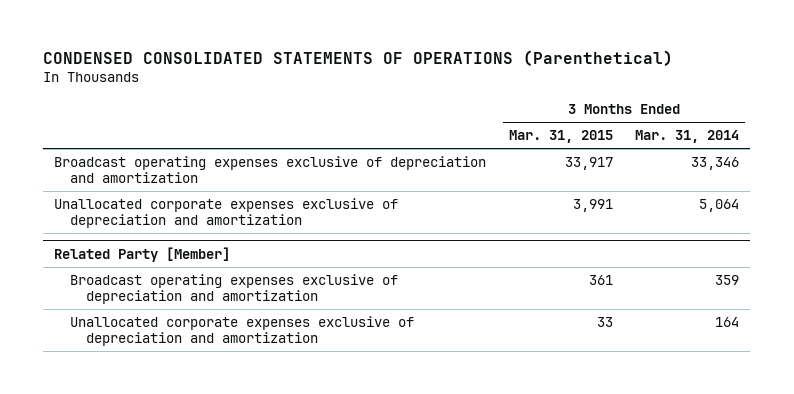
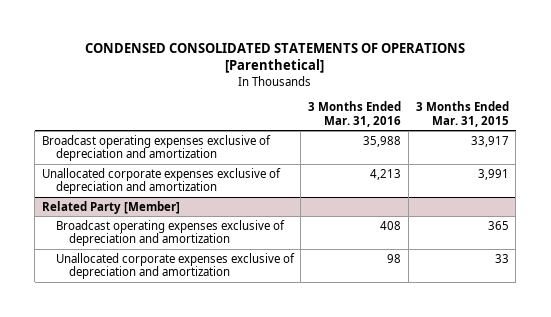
[43,50,674,67] CONDENSED CONSOLIDATED STATEMENTS OF OPERATIONS (Parenthetical) -> [85,42,466,74] CONDENSED CONSOLIDATED STATEMENTS OF OPERATIONS [Parenthetical]
[635,130,740,144] Mar. 31, 2014 -> none
none -> [308,101,402,127] 3 Months Ended Mar. 31, 2016
[588,275,613,286] 361 -> [487,220,509,230] 365

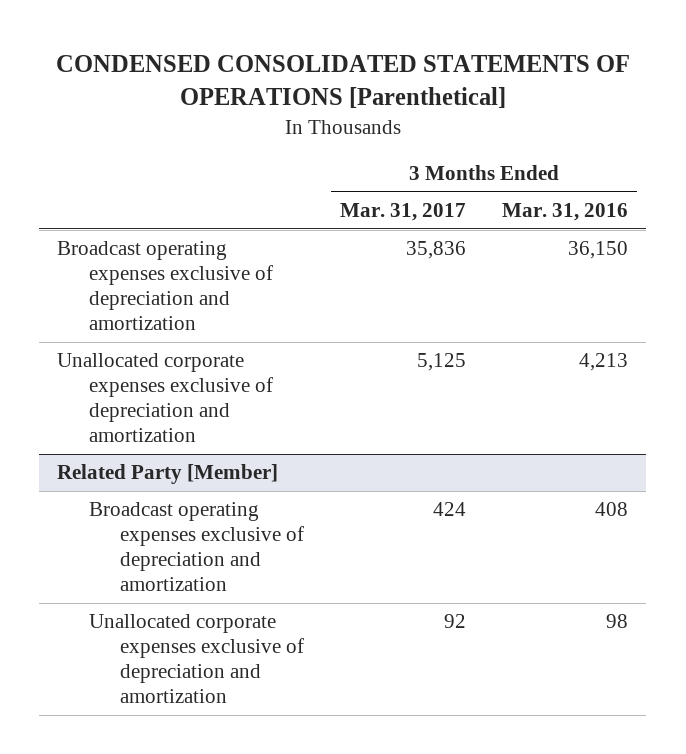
[415,101,509,127] 3 Months Ended Mar. 31, 2015 -> none
none -> [339,203,466,222] Mar. 31, 2017
[363,135,402,147] 35,988 -> [568,241,629,260] 36,150

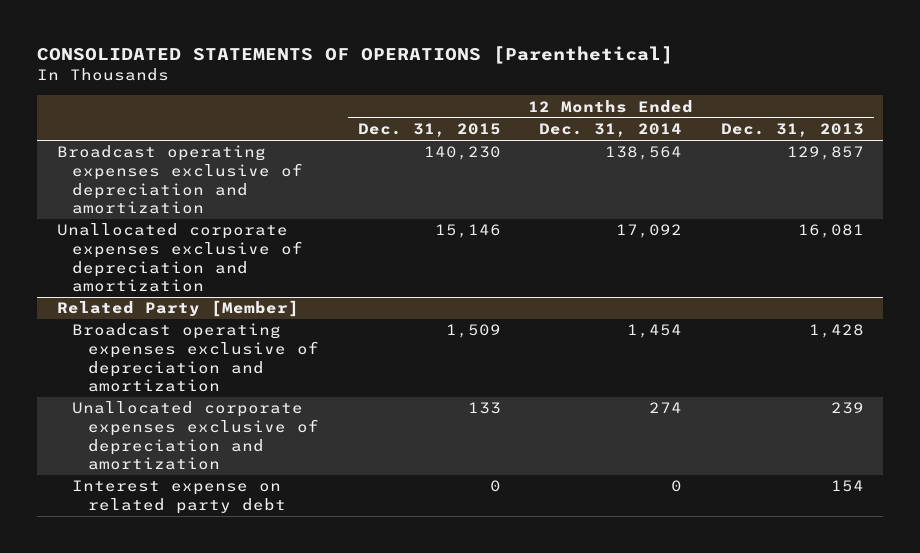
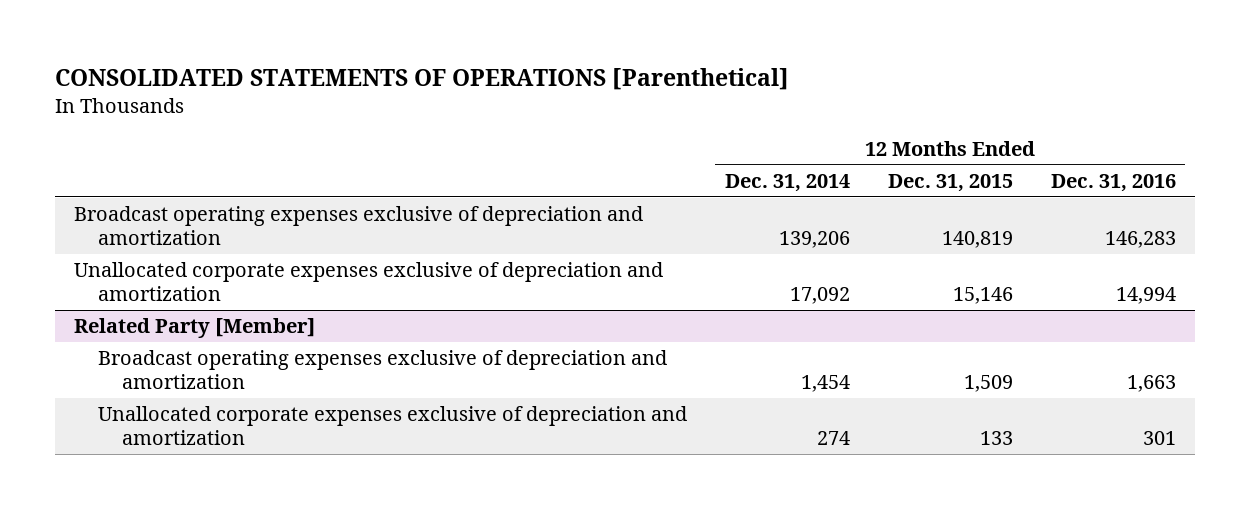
[720,123,864,138] Dec. 31, 2013 -> none
none -> [1050,173,1176,192] Dec. 31, 2016
[423,146,501,161] 140,230 -> [941,231,1013,249] 140,819
[605,146,683,161] 138,564 -> [778,231,850,249] 139,206
[72,480,287,514] Interest expense on related party debt -> none

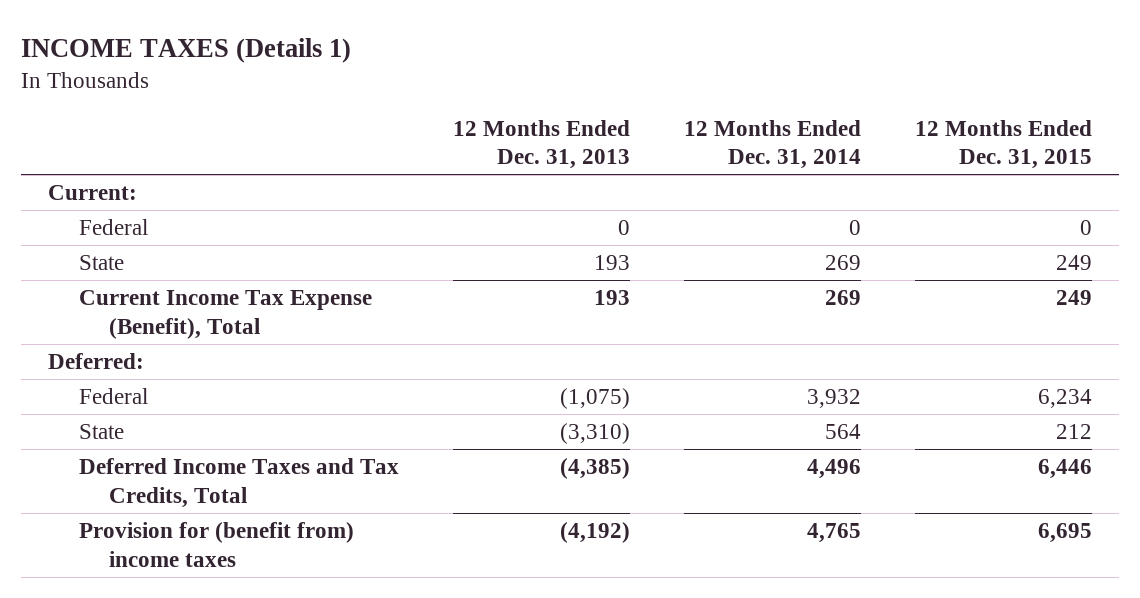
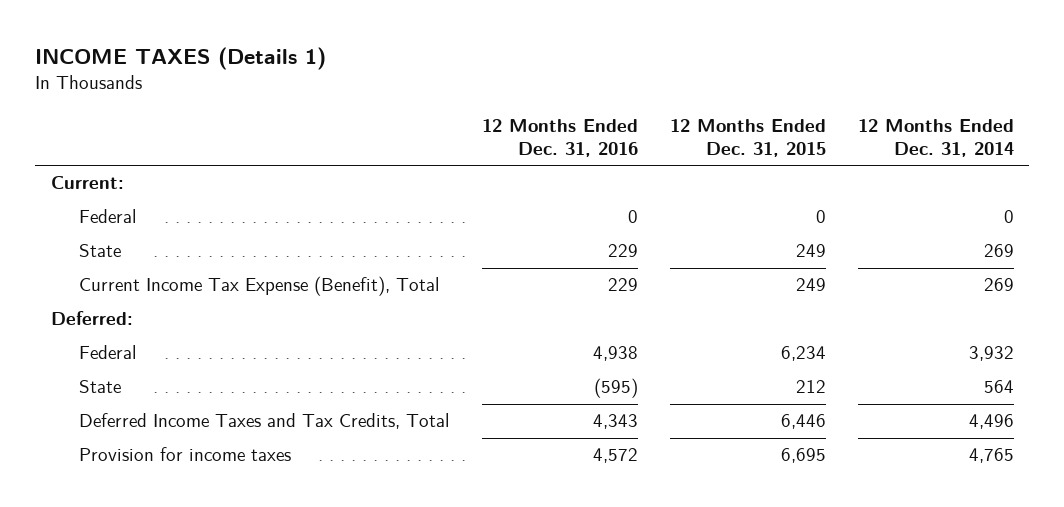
[452,119,630,170] 12 Months Ended Dec. 31, 2013 -> none
none -> [481,118,638,157] 12 Months Ended Dec. 31, 2016
[78,522,354,567] Provision for (benefit from) income taxes -> [78,447,291,462] Provision for income taxes

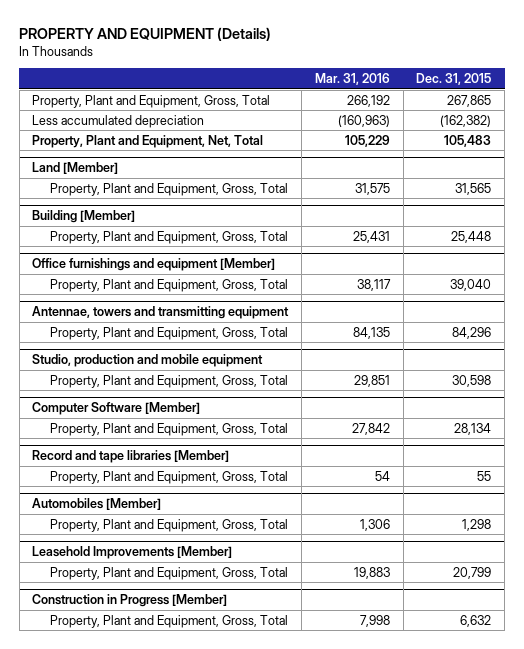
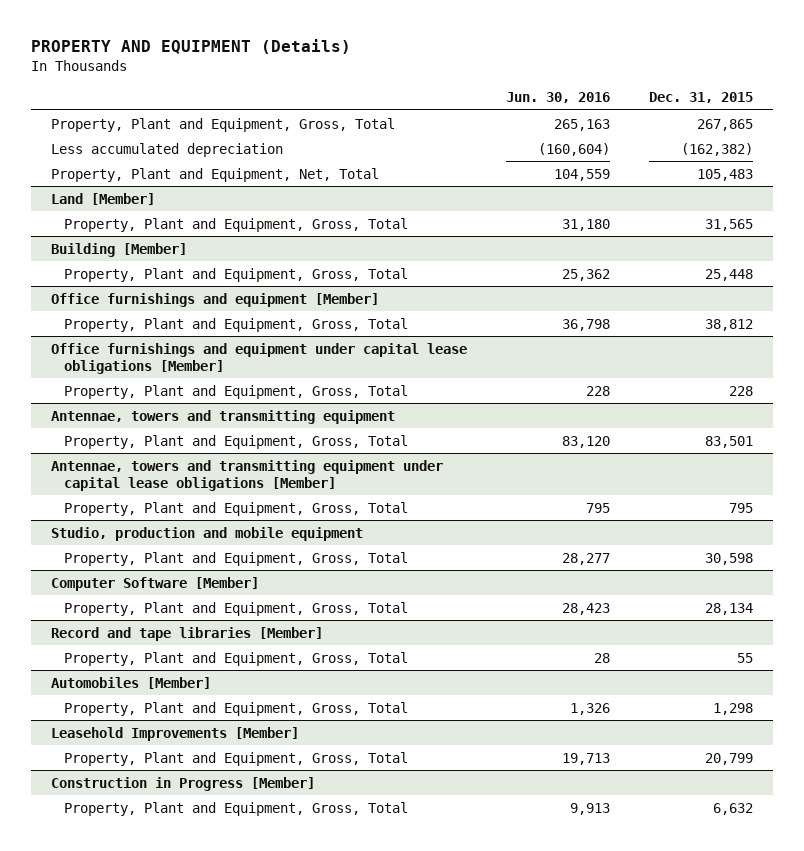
[314,73,390,86] Mar. 31, 2016 -> none
none -> [506,91,611,103] Jun. 30, 2016
[450,278,492,291] 39,040 -> [705,318,754,331] 38,812
none -> [50,342,467,374] Office furnishings and equipment under capital lease obligations [Member]
none -> [63,384,408,399] Property, Plant and Equipment, Gross, Total
[452,326,492,339] 84,296 -> [705,435,754,448] 83,501
none -> [50,459,443,491] Antennae, towers and transmitting equipment under capital lease obligations [Member]
none -> [63,501,408,516] Property, Plant and Equipment, Gross, Total

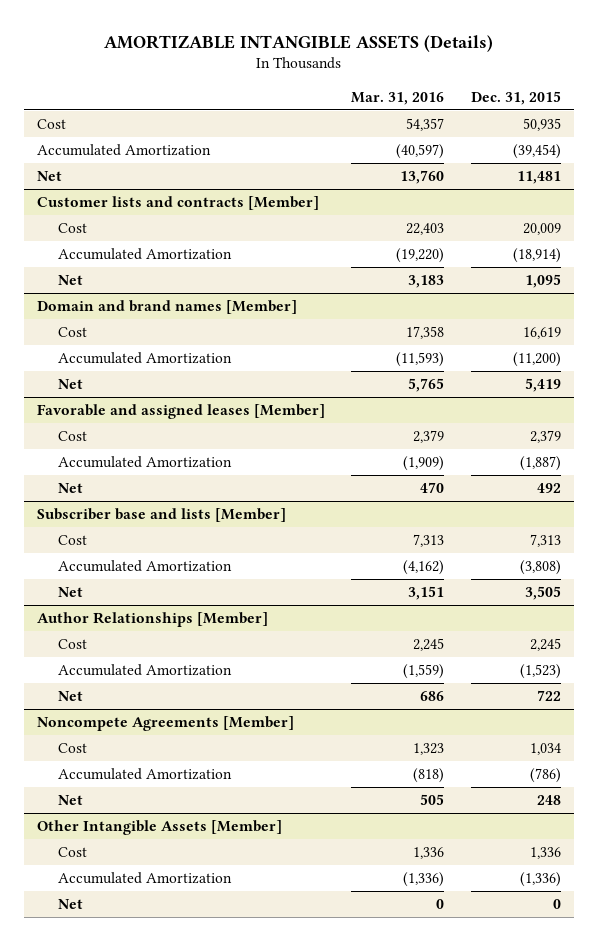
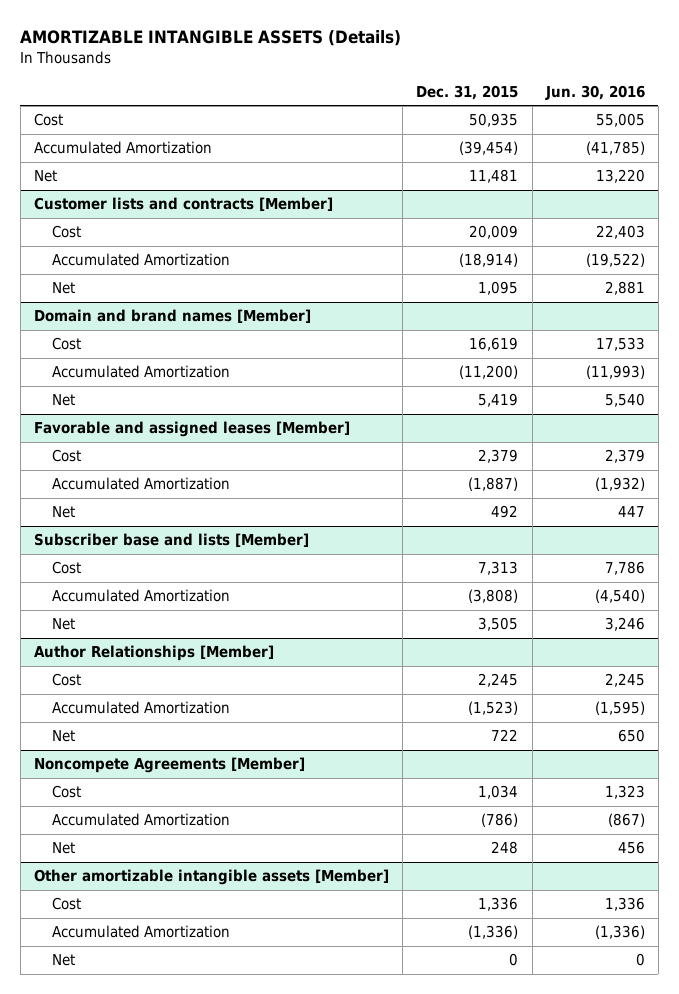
[351,91,445,105] Mar. 31, 2016 -> none
none -> [544,84,645,100] Jun. 30, 2016
[36,819,282,835] Other Intangible Assets [Member] -> [34,869,390,886] Other amortizable intangible assets [Member]

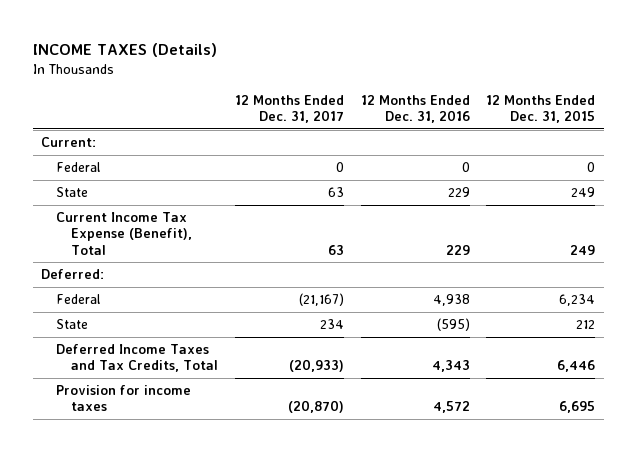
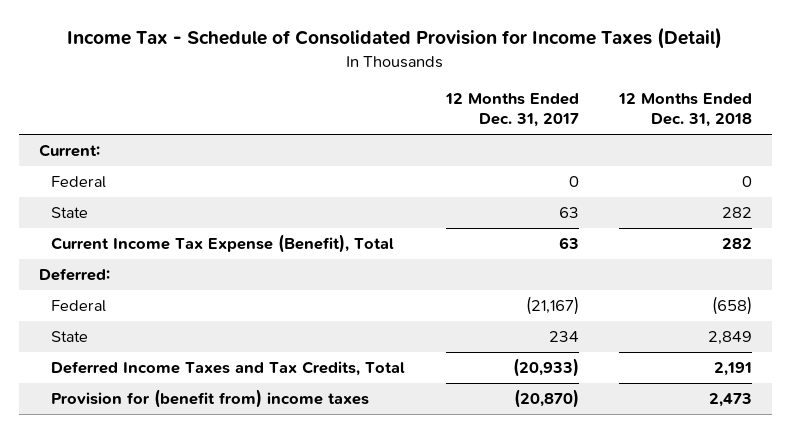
[32,42,217,57] INCOME TAXES (Details) -> [67,27,723,50] Income Tax - Schedule of Consolidated Provision for Income Taxes (Detail)
[360,94,470,124] 12 Months Ended Dec. 31, 2016 -> none
[486,94,596,124] 12 Months Ended Dec. 31, 2015 -> none
none -> [617,92,752,128] 12 Months Ended Dec. 31, 2018
[56,385,192,412] Provision for income taxes -> [51,388,370,408] Provision for (benefit from) income taxes

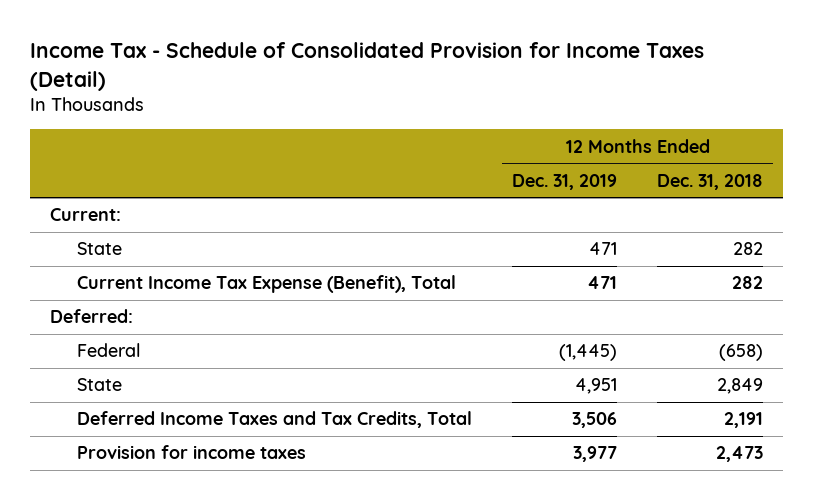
[444,92,579,128] 12 Months Ended Dec. 31, 2017 -> none
none -> [511,173,617,190] Dec. 31, 2019
[51,175,107,188] Federal -> none
[51,388,370,408] Provision for (benefit from) income taxes -> [76,445,306,460] Provision for income taxes

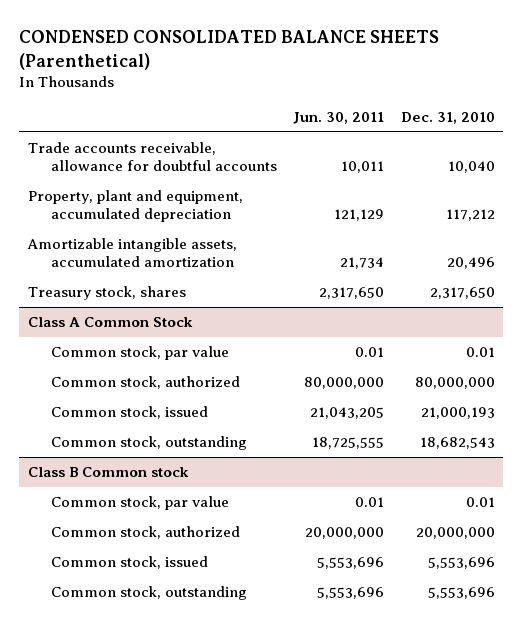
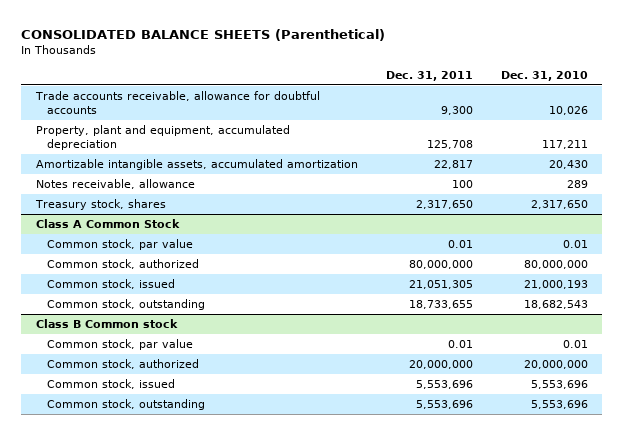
[19,30,440,70] CONDENSED CONSOLIDATED BALANCE SHEETS (Parenthetical) -> [21,28,386,41] CONSOLIDATED BALANCE SHEETS (Parenthetical)
[293,112,385,125] Jun. 30, 2011 -> none
none -> [385,70,473,81] Dec. 31, 2011
[447,161,495,174] 10,040 -> [549,106,589,116] 10,026
[445,209,495,222] 117,212 -> [542,140,589,150] 117,211
[446,257,495,270] 20,496 -> [549,159,589,169] 20,430
none -> [35,178,195,189] Notes receivable, allowance

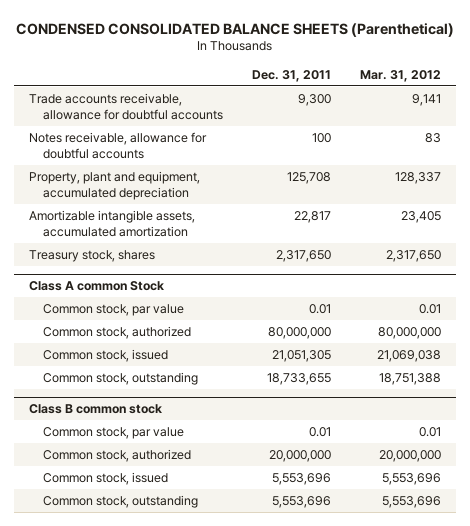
[21,28,386,41] CONSOLIDATED BALANCE SHEETS (Parenthetical) -> [16,22,455,37] CONDENSED CONSOLIDATED BALANCE SHEETS (Parenthetical)
[501,70,589,81] Dec. 31, 2010 -> none
none -> [360,69,442,82] Mar. 31, 2012
none -> [28,131,207,159] Notes receivable, allowance for doubtful accounts
[35,178,195,189] Notes receivable, allowance -> none
[35,218,180,228] Class A Common Stock -> [28,280,164,291] Class A common Stock
[35,318,178,328] Class B Common stock -> [28,403,162,414] Class B common stock

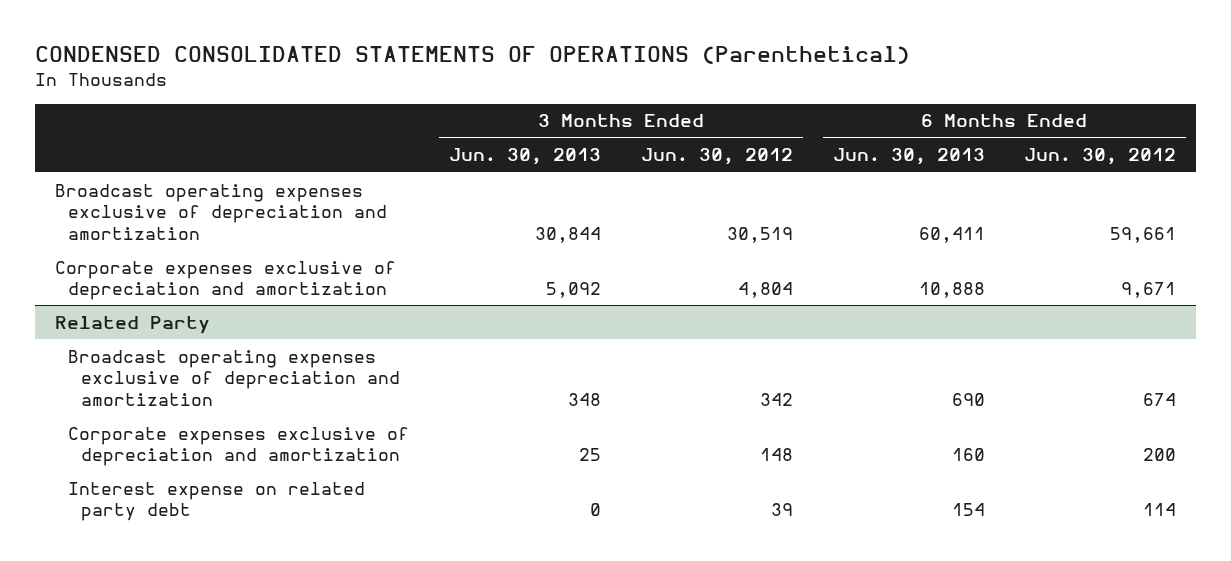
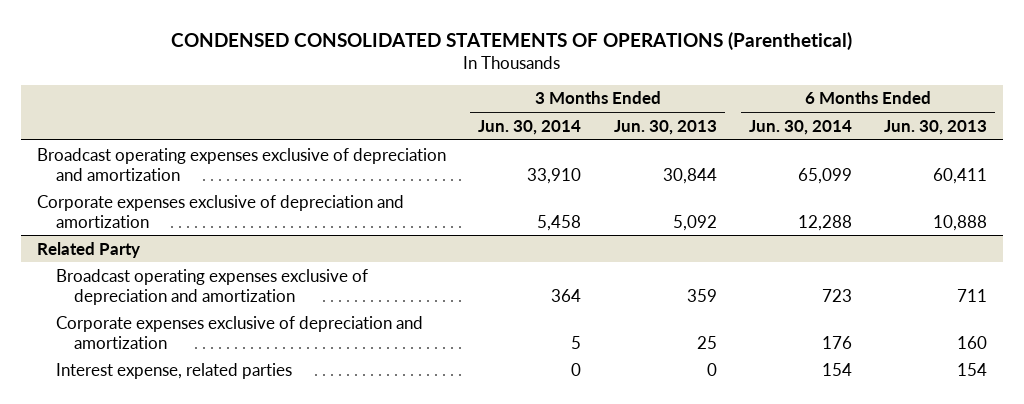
[640,148,793,166] Jun. 30, 2012 -> none
[1024,148,1177,166] Jun. 30, 2012 -> none
none -> [478,119,582,135] Jun. 30, 2014
none -> [748,119,852,135] Jun. 30, 2014
[567,392,601,406] 348 -> [686,288,717,302] 359
[951,392,985,406] 690 -> [956,288,987,302] 711
[68,481,366,522] Interest expense on related party debt -> [55,362,292,379] Interest expense, related parties

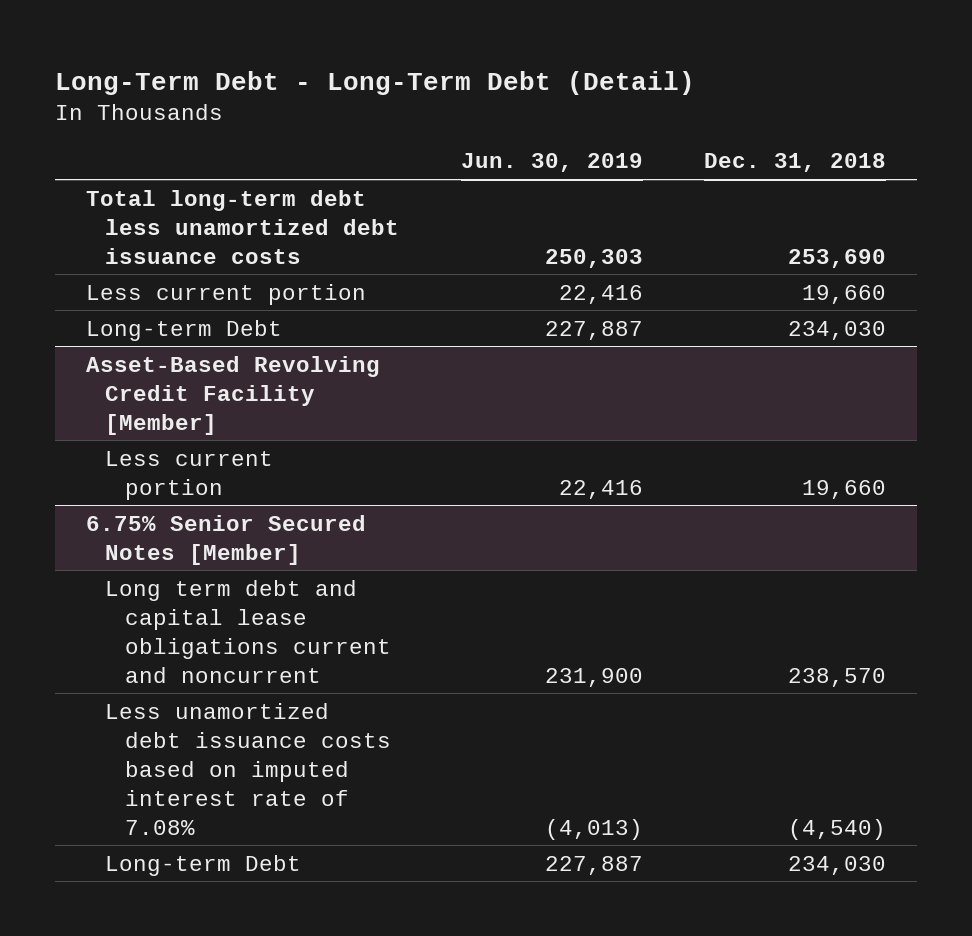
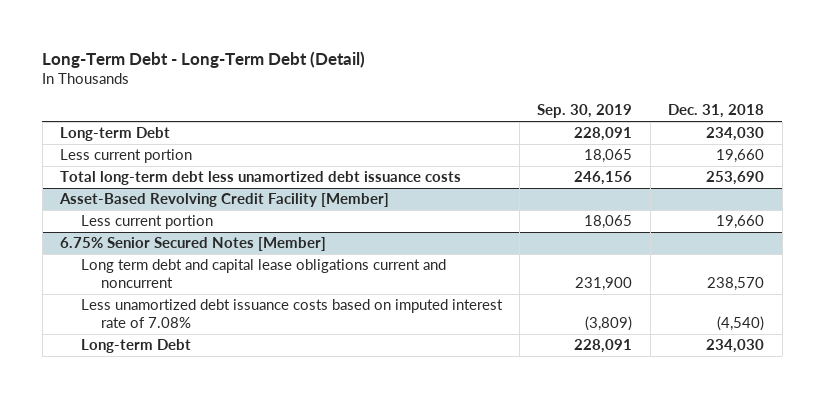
[460,153,643,173] Jun. 30, 2019 -> none
none -> [537,104,633,119] Sep. 30, 2019
[85,283,366,305] Less current portion -> [60,149,193,164] Less current portion
[85,189,400,264] Total long-term debt less unamortized debt issuance costs -> [60,171,462,186] Total long-term debt less unamortized debt issuance costs

